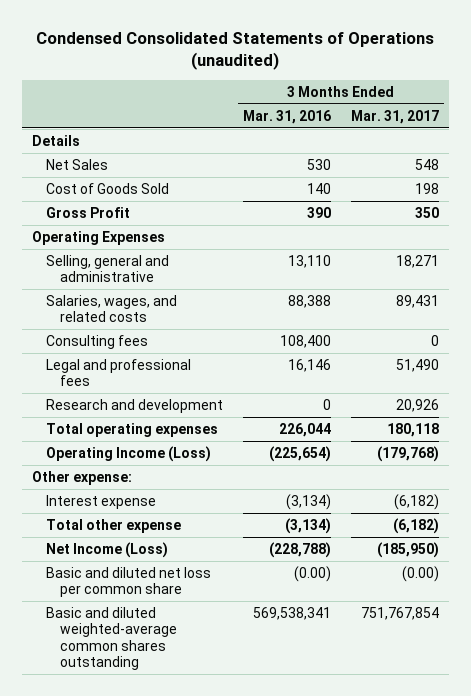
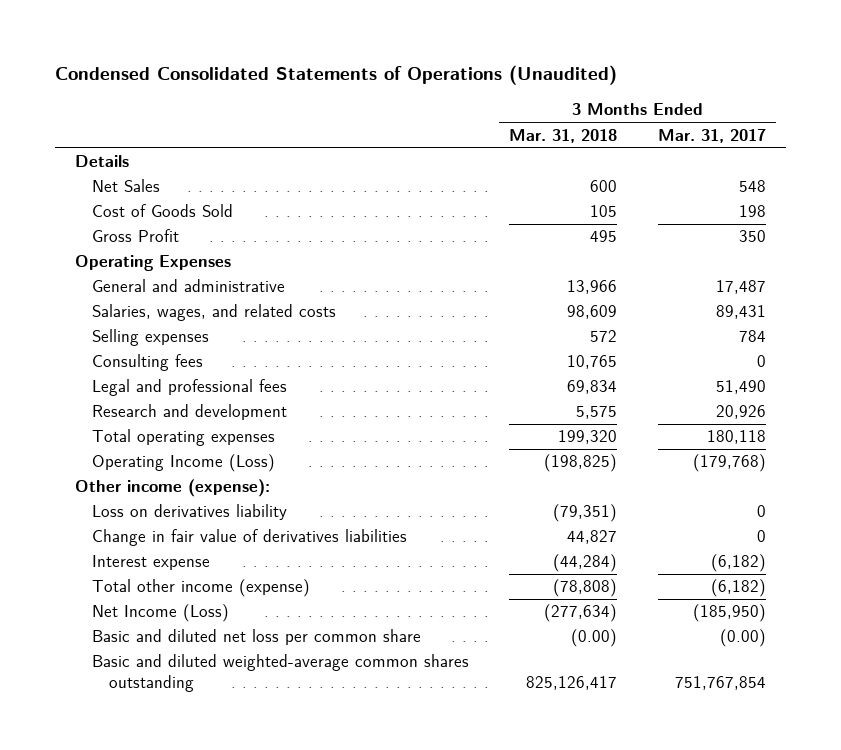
[36,32,435,71] Condensed Consolidated Statements of Operations (unaudited) -> [55,65,618,86] Condensed Consolidated Statements of Operations (Unaudited)
[242,109,331,124] Mar. 31, 2016 -> none
none -> [509,128,618,143] Mar. 31, 2018
[45,254,169,283] Selling, general and administrative -> [92,279,286,293] General and administrative
[395,254,439,268] 18,271 -> [715,280,766,295] 17,487
none -> [92,329,210,347] Selling expenses
[32,470,133,485] Other expense: -> [75,479,271,498] Other income (expense):
none -> [92,504,288,521] Loss on derivatives liability
none -> [92,529,408,547] Change in fair value of derivatives liabilities
[45,518,181,533] Total other expense -> [92,579,311,598] Total other income (expense)

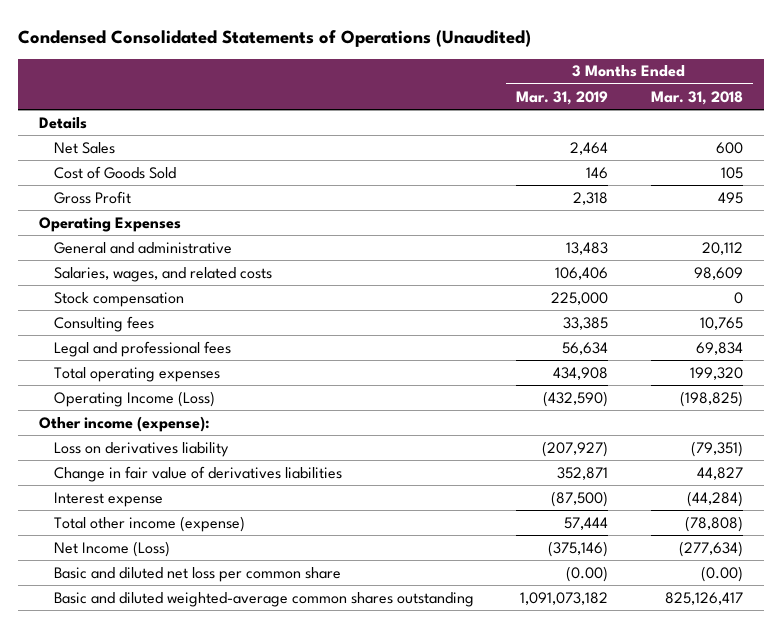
[657,128,766,143] Mar. 31, 2017 -> none
none -> [516,90,609,105] Mar. 31, 2019
[567,280,618,295] 13,966 -> [701,241,743,255] 20,112
[92,329,210,347] Selling expenses -> none
none -> [54,291,185,307] Stock compensation
[92,404,288,421] Research and development -> none

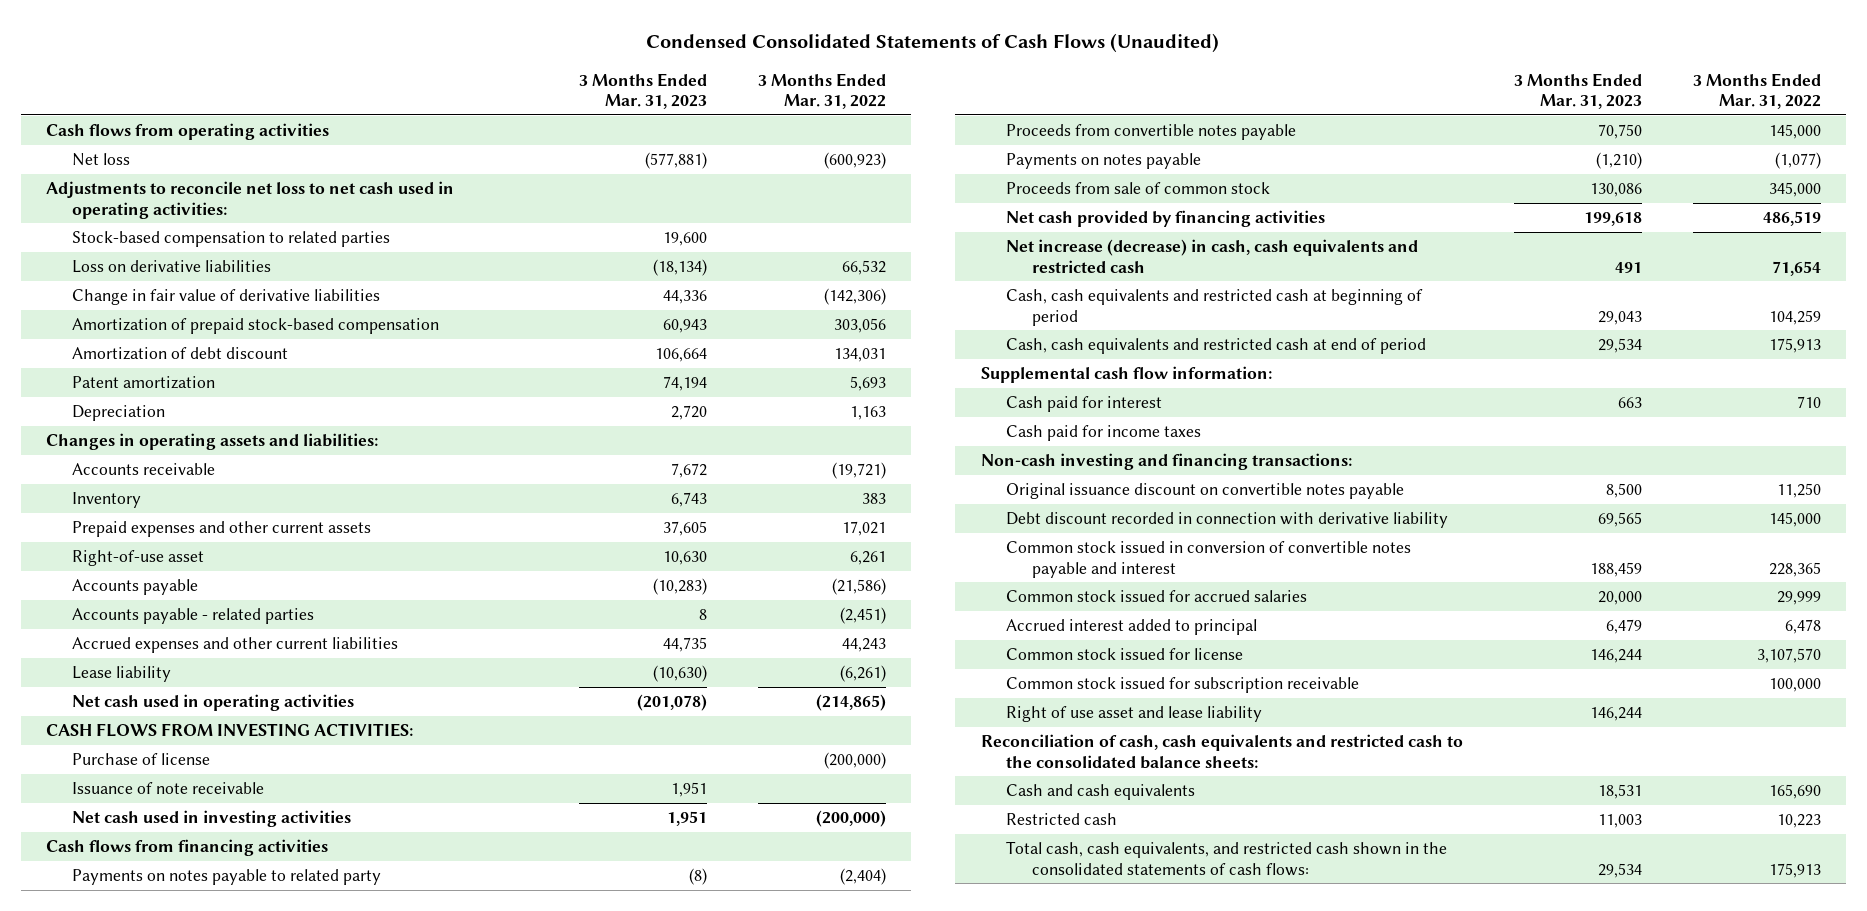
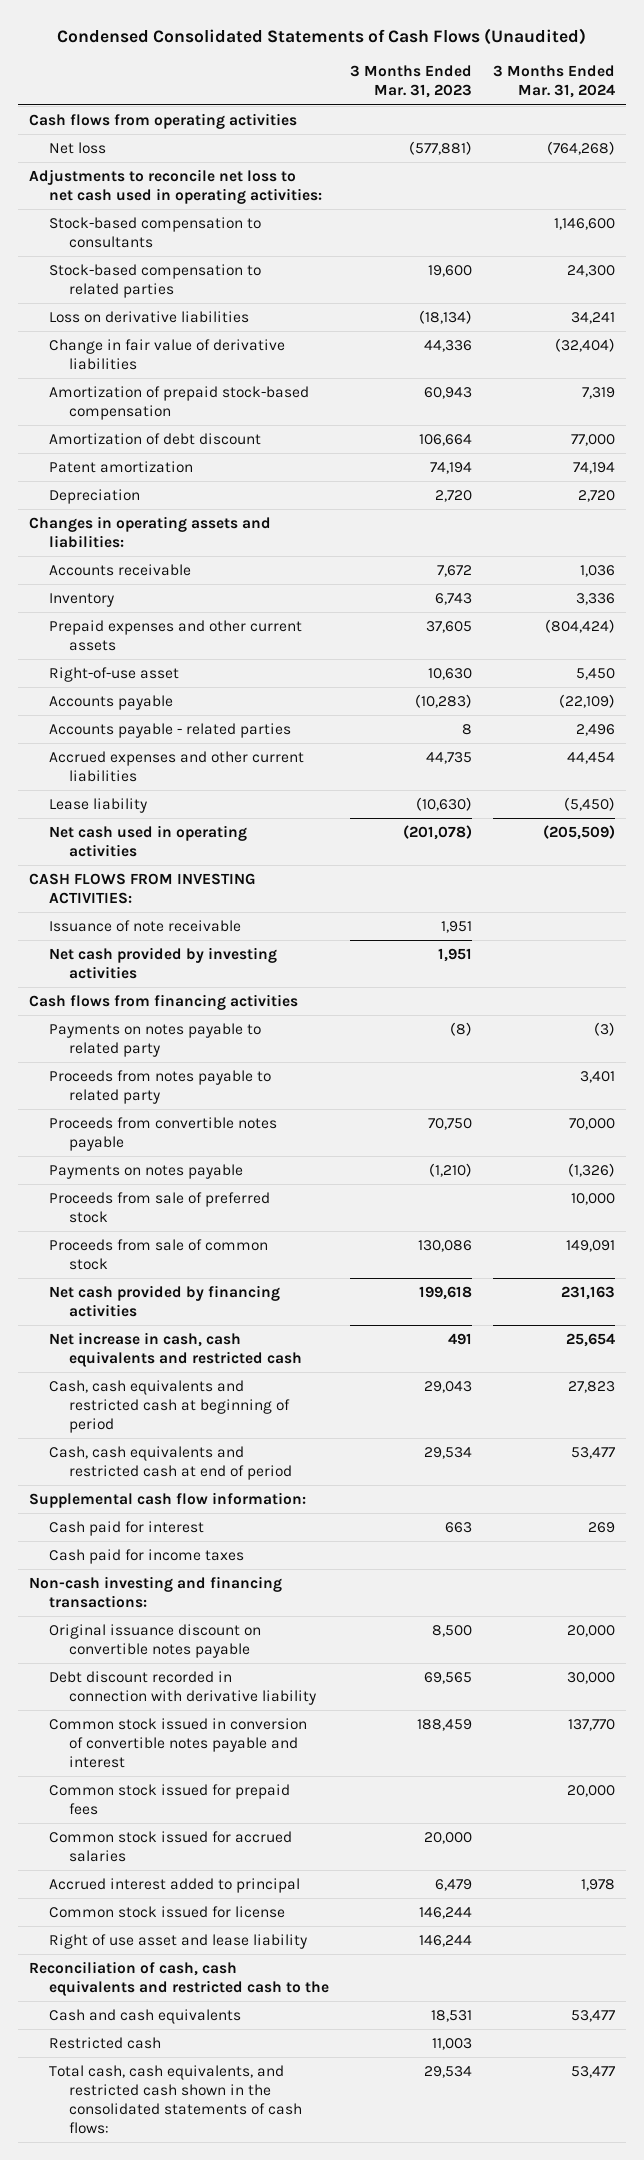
[758,72,887,110] 3 Months Ended Mar. 31, 2022 -> none
none -> [493,65,616,99] 3 Months Ended Mar. 31, 2024
none -> [49,216,262,248] Stock-based compensation to consultants
[71,753,210,766] Purchase of license -> none
[71,810,351,828] Net cash used in investing activities -> [49,946,278,979] Net cash provided by investing activities
none -> [49,1069,272,1104] Proceeds from notes payable to related party
none -> [49,1191,271,1223] Proceeds from sale of preferred stock
[1006,239,1419,273] Net increase (decrease) in cash, cash equivalents and restricted cash -> [49,1331,303,1367] Net increase in cash, cash equivalents and restricted cash
none -> [49,1783,291,1815] Common stock issued for prepaid fees
[1006,677,1360,694] Common stock issued for subscription receivable -> none
[980,734,1463,769] Reconciliation of cash, cash equivalents and restricted cash to the consolidated balance sheets: -> [28,1960,330,1996] Reconciliation of cash, cash equivalents and restricted cash to the

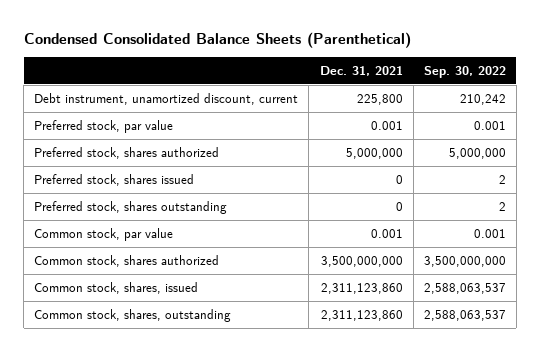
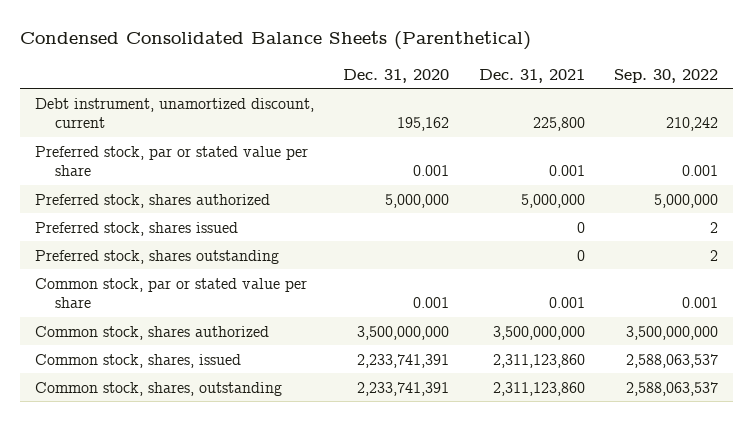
none -> [343,68,450,83] Dec. 31, 2020
[34,119,174,133] Preferred stock, par value -> [34,145,308,177] Preferred stock, par or stated value per share
[34,227,174,241] Common stock, par value -> [34,277,307,309] Common stock, par or stated value per share

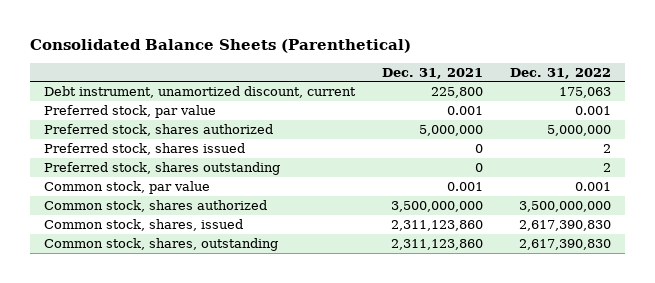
[19,31,531,51] Condensed Consolidated Balance Sheets (Parenthetical) -> [30,39,412,54] Consolidated Balance Sheets (Parenthetical)
[343,68,450,83] Dec. 31, 2020 -> none
[613,68,718,83] Sep. 30, 2022 -> none
none -> [509,67,611,79] Dec. 31, 2022
[34,145,308,177] Preferred stock, par or stated value per share -> [43,104,216,118] Preferred stock, par value
[34,277,307,309] Common stock, par or stated value per share -> [43,180,210,194] Common stock, par value

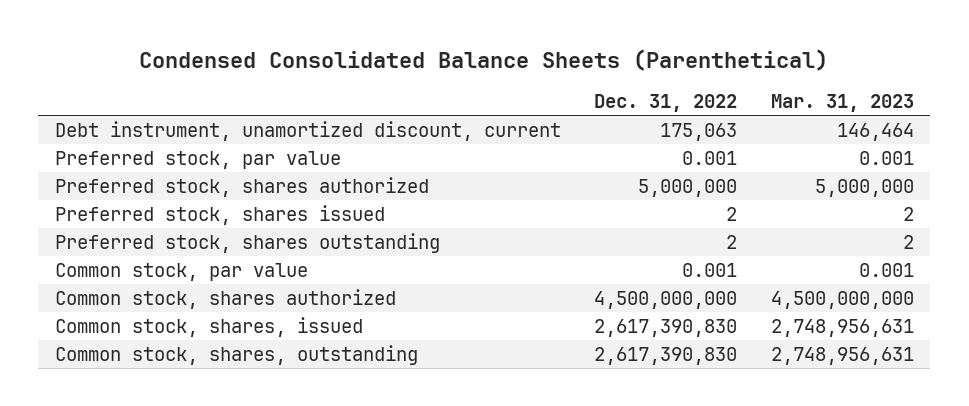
[30,39,412,54] Consolidated Balance Sheets (Parenthetical) -> [139,48,829,71] Condensed Consolidated Balance Sheets (Parenthetical)
[381,67,483,79] Dec. 31, 2021 -> none
none -> [770,94,914,113] Mar. 31, 2023
[518,200,611,212] 3,500,000,000 -> [594,291,738,310] 4,500,000,000

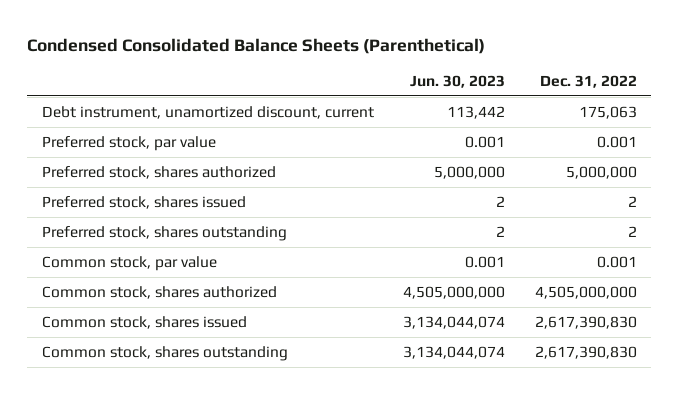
[770,94,914,113] Mar. 31, 2023 -> none
none -> [410,75,506,89] Jun. 30, 2023
[594,291,738,310] 4,500,000,000 -> [534,285,637,299] 4,505,000,000
[55,317,364,338] Common stock, shares, issued -> [41,315,247,329] Common stock, shares issued
[55,345,419,366] Common stock, shares, outstanding -> [41,345,288,361] Common stock, shares outstanding

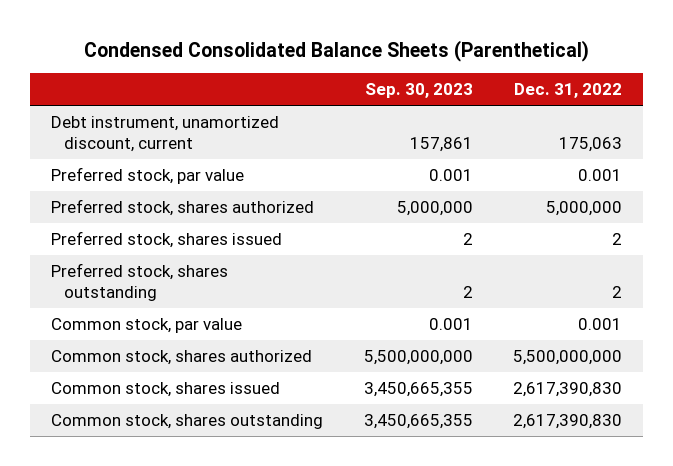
[410,75,506,89] Jun. 30, 2023 -> none
none -> [364,83,473,99] Sep. 30, 2023
[534,285,637,299] 4,505,000,000 -> [513,349,623,365] 5,500,000,000

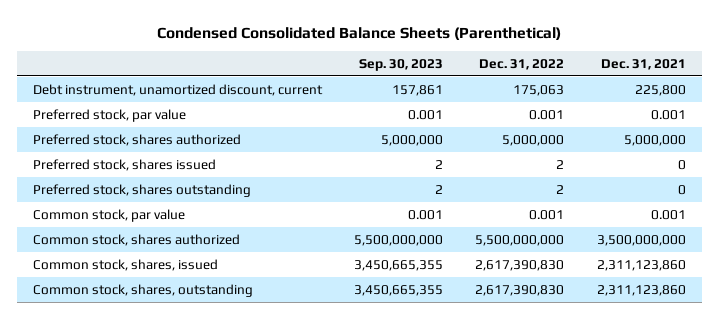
none -> [600,58,686,70] Dec. 31, 2021
[50,381,280,397] Common stock, shares issued -> [33,258,219,271] Common stock, shares, issued
[50,413,323,429] Common stock, shares outstanding -> [33,283,254,297] Common stock, shares, outstanding

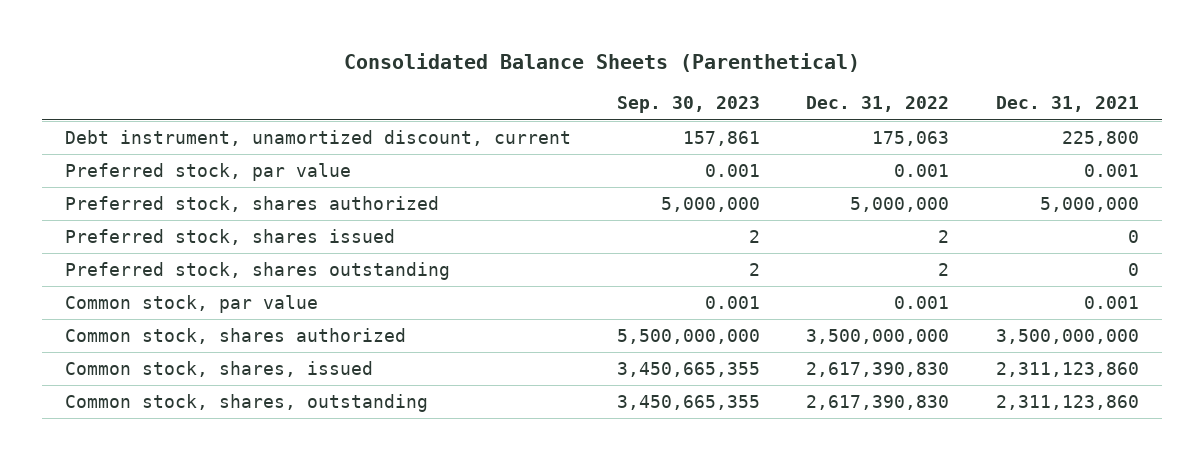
[157,26,562,40] Condensed Consolidated Balance Sheets (Parenthetical) -> [343,52,860,72] Consolidated Balance Sheets (Parenthetical)
[475,234,565,246] 5,500,000,000 -> [806,328,950,344] 3,500,000,000

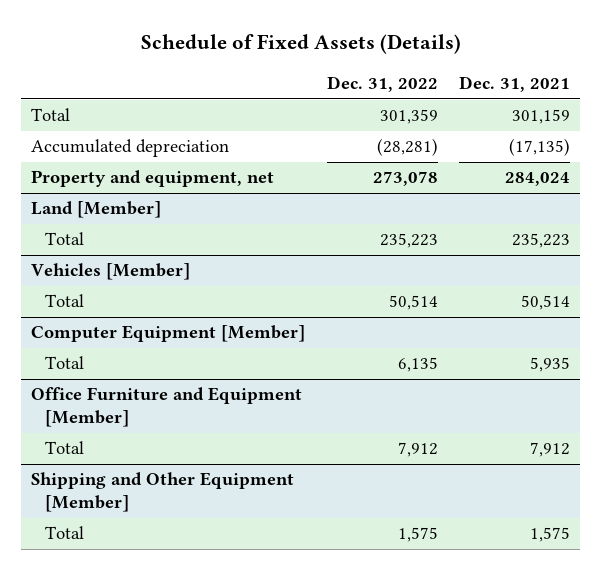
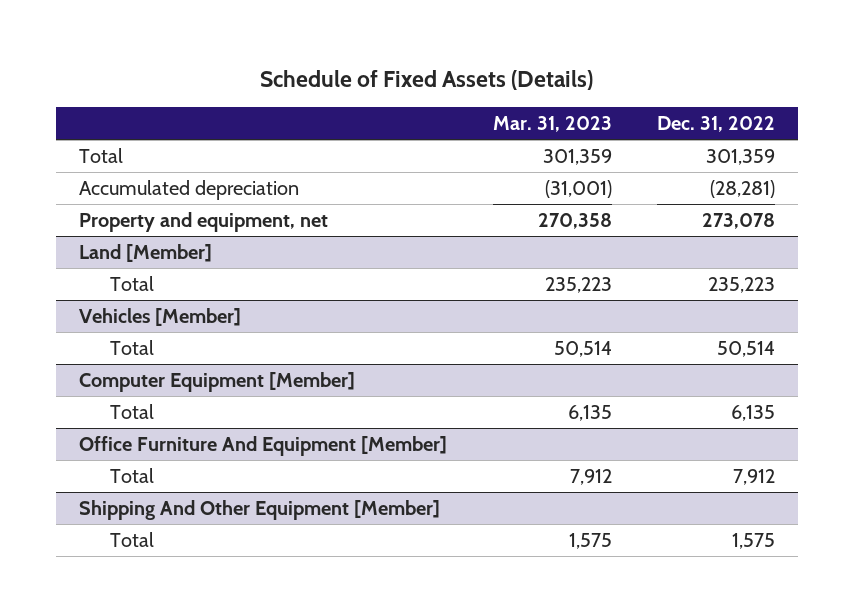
[458,75,570,92] Dec. 31, 2021 -> none
none -> [492,116,612,133] Mar. 31, 2023
[31,387,303,428] Office Furniture and Equipment [Member] -> [79,435,448,456] Office Furniture And Equipment [Member]
[31,472,295,513] Shipping and Other Equipment [Member] -> [79,499,441,520] Shipping And Other Equipment [Member]

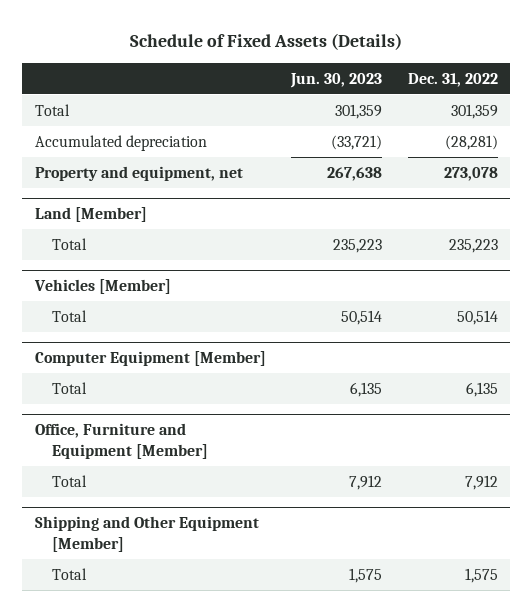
[492,116,612,133] Mar. 31, 2023 -> none
none -> [290,72,383,88] Jun. 30, 2023
[79,435,448,456] Office Furniture And Equipment [Member] -> [34,423,208,459] Office, Furniture and Equipment [Member]
[79,499,441,520] Shipping And Other Equipment [Member] -> [34,516,259,552] Shipping and Other Equipment [Member]

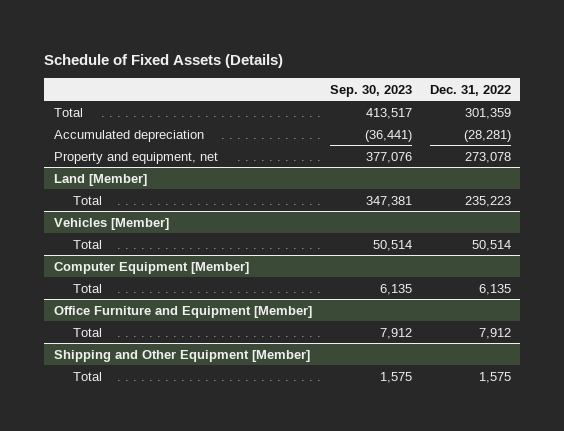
[290,72,383,88] Jun. 30, 2023 -> none
none -> [329,84,412,97] Sep. 30, 2023
[34,423,208,459] Office, Furniture and Equipment [Member] -> [53,305,312,318] Office Furniture and Equipment [Member]

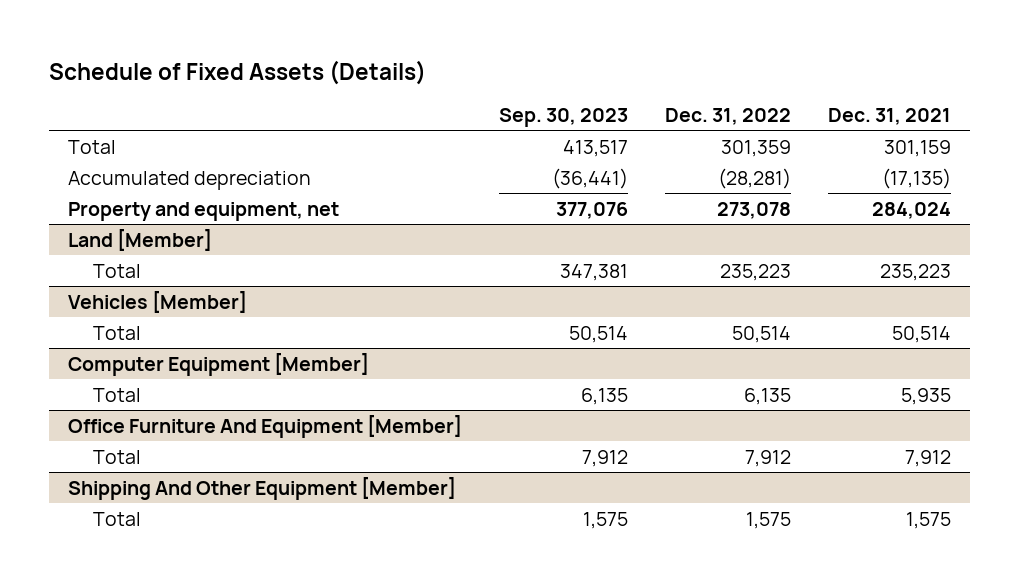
none -> [828,108,952,126] Dec. 31, 2021
[53,305,312,318] Office Furniture and Equipment [Member] -> [67,414,462,438] Office Furniture And Equipment [Member]
[53,349,310,362] Shipping and Other Equipment [Member] -> [67,476,456,500] Shipping And Other Equipment [Member]

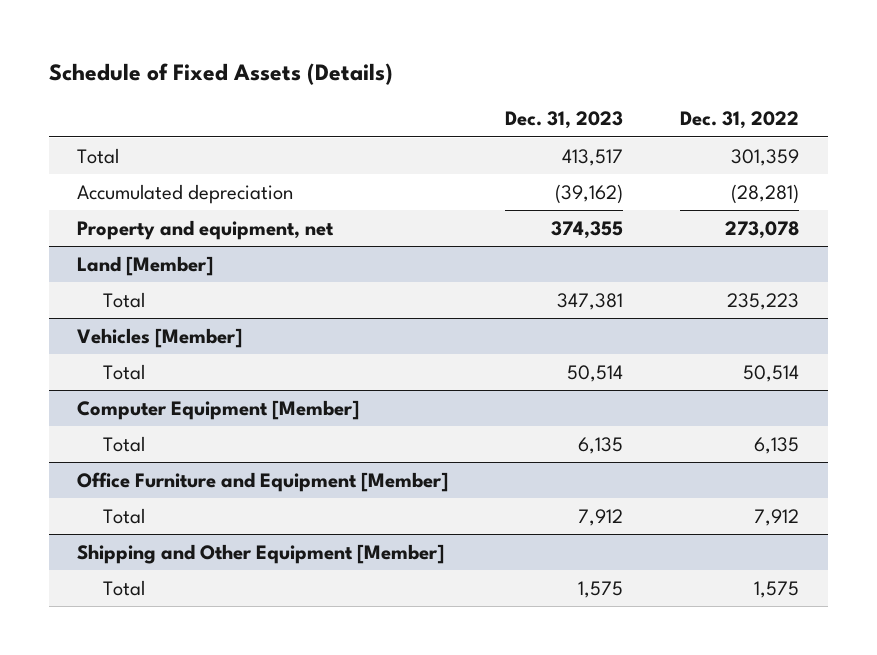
[498,108,628,128] Sep. 30, 2023 -> none
[828,108,952,126] Dec. 31, 2021 -> none
none -> [505,111,624,130] Dec. 31, 2023
[67,414,462,438] Office Furniture And Equipment [Member] -> [77,471,449,492] Office Furniture and Equipment [Member]
[67,476,456,500] Shipping And Other Equipment [Member] -> [77,543,445,564] Shipping and Other Equipment [Member]

